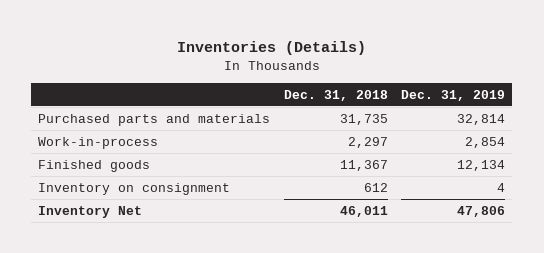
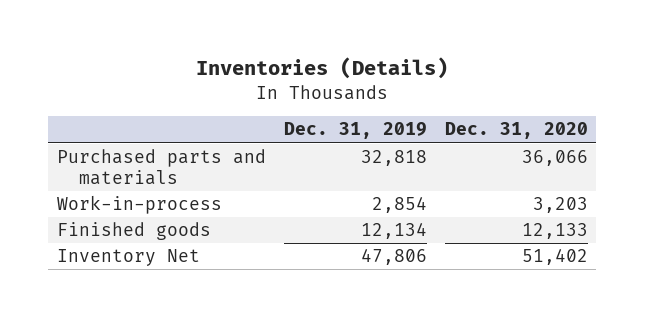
[283,89,388,101] Dec. 31, 2018 -> none
none -> [444,122,588,140] Dec. 31, 2020
[457,113,506,125] 32,814 -> [360,150,427,167] 32,818
[38,182,231,195] Inventory on consignment -> none

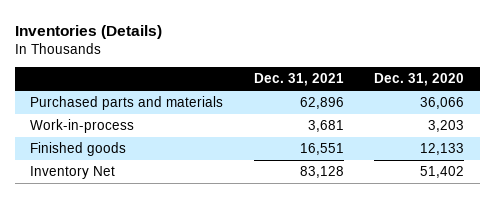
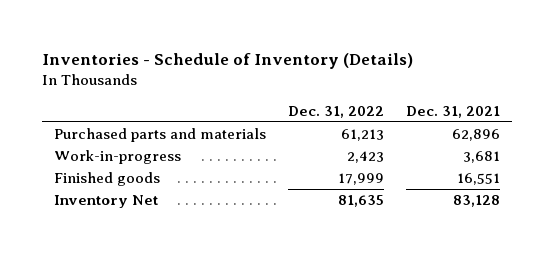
[15,24,163,39] Inventories (Details) -> [42,53,414,70] Inventories - Schedule of Inventory (Details)
[374,73,465,87] Dec. 31, 2020 -> none
none -> [288,106,385,119] Dec. 31, 2022
[30,119,135,134] Work-in-process -> [53,150,181,165] Work-in-progress

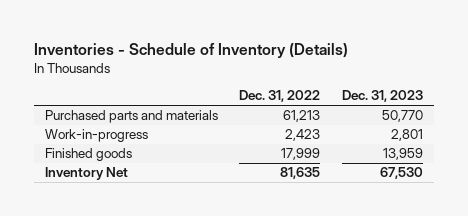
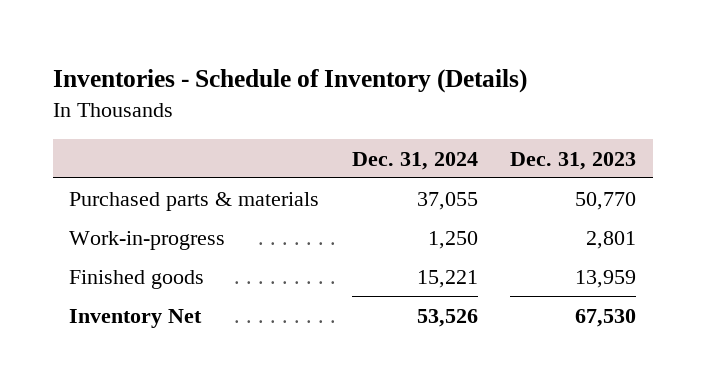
[239,90,321,103] Dec. 31, 2022 -> none
none -> [351,151,478,170] Dec. 31, 2024
[44,110,218,124] Purchased parts and materials -> [69,191,320,211] Purchased parts & materials

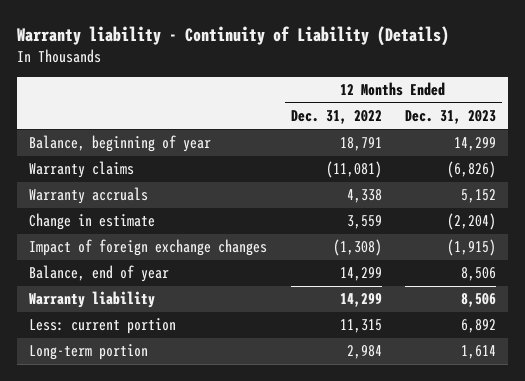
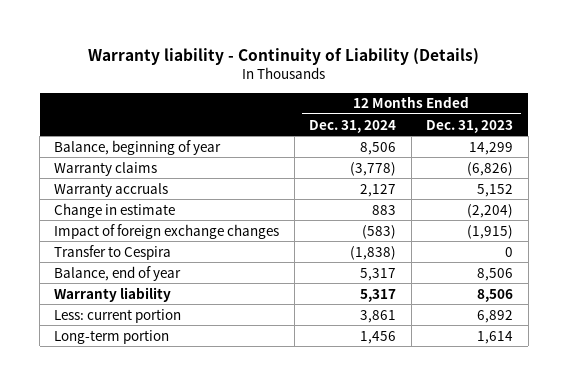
[290,110,382,125] Dec. 31, 2022 -> none
none -> [309,119,397,133] Dec. 31, 2024
none -> [54,244,172,260] Transfer to Cespira

